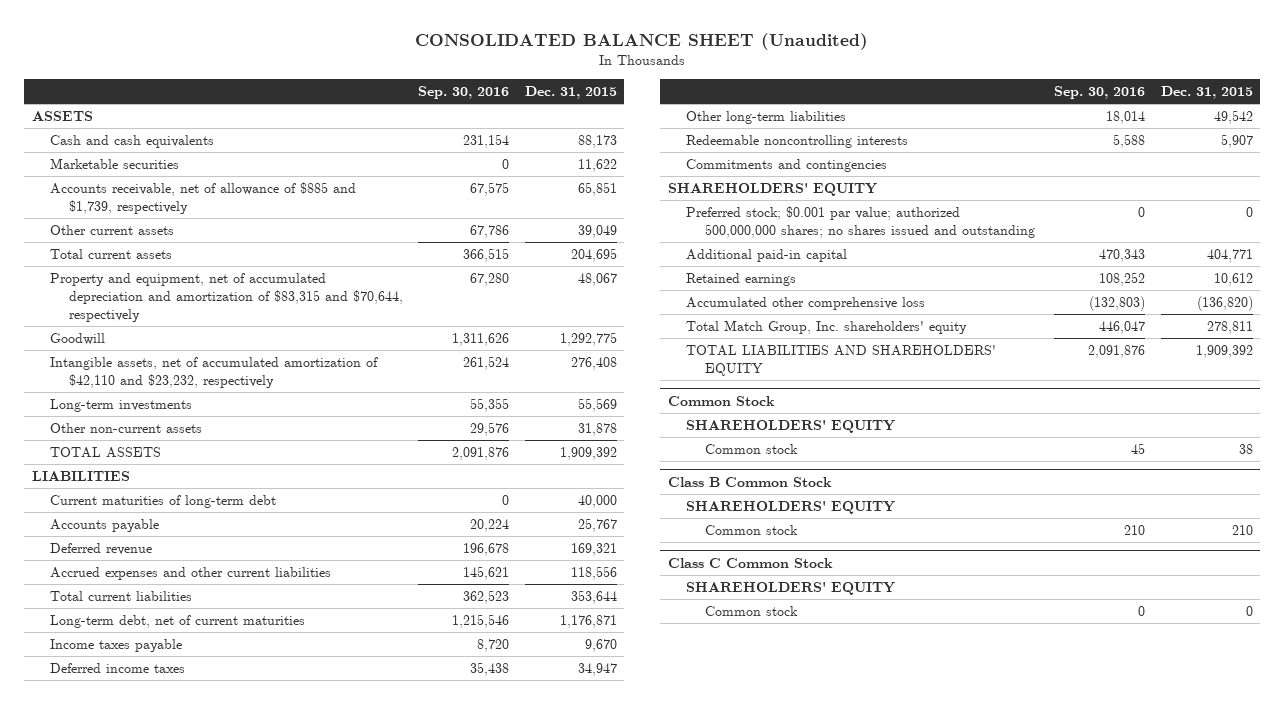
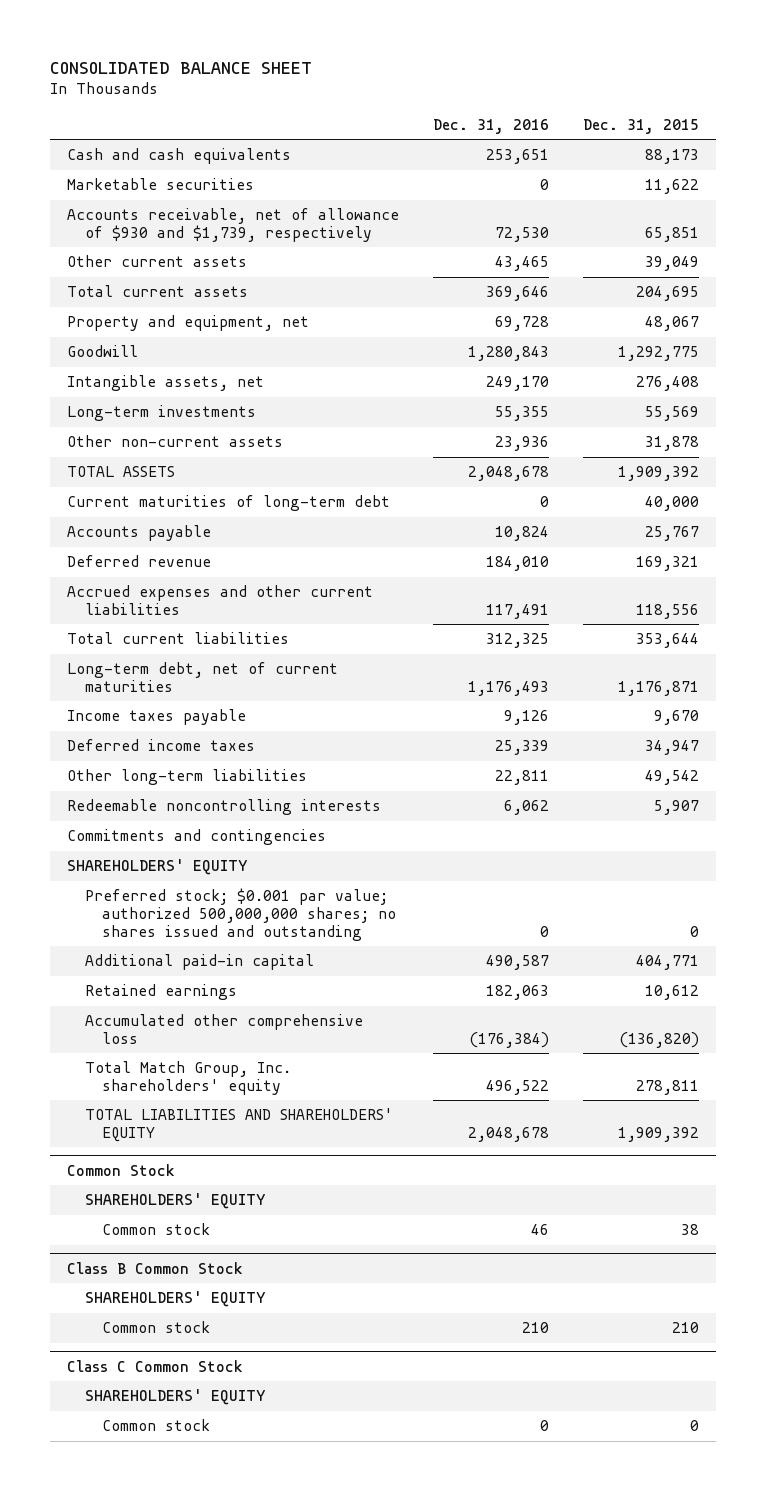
[415,32,869,50] CONSOLIDATED BALANCE SHEET (Unaudited) -> [49,61,312,74] CONSOLIDATED BALANCE SHEET
[418,86,510,100] Sep. 30, 2016 -> none
none -> [433,118,550,134] Dec. 31, 2016
[31,110,93,121] ASSETS -> none
[50,181,357,214] Accounts receivable, net of allowance of $885 and $1,739, respectively -> [66,208,399,242] Accounts receivable, net of allowance of $930 and $1,739, respectively
[50,272,404,322] Property and equipment, net of accumulated depreciation and amortization of $83,315 and $70,644, respectively -> [66,315,309,332] Property and equipment, net
[50,356,379,388] Intangible assets, net of accumulated amortization of $42,110 and $23,232, respectively -> [66,375,264,392] Intangible assets, net
[31,470,130,481] LIABILITIES -> none

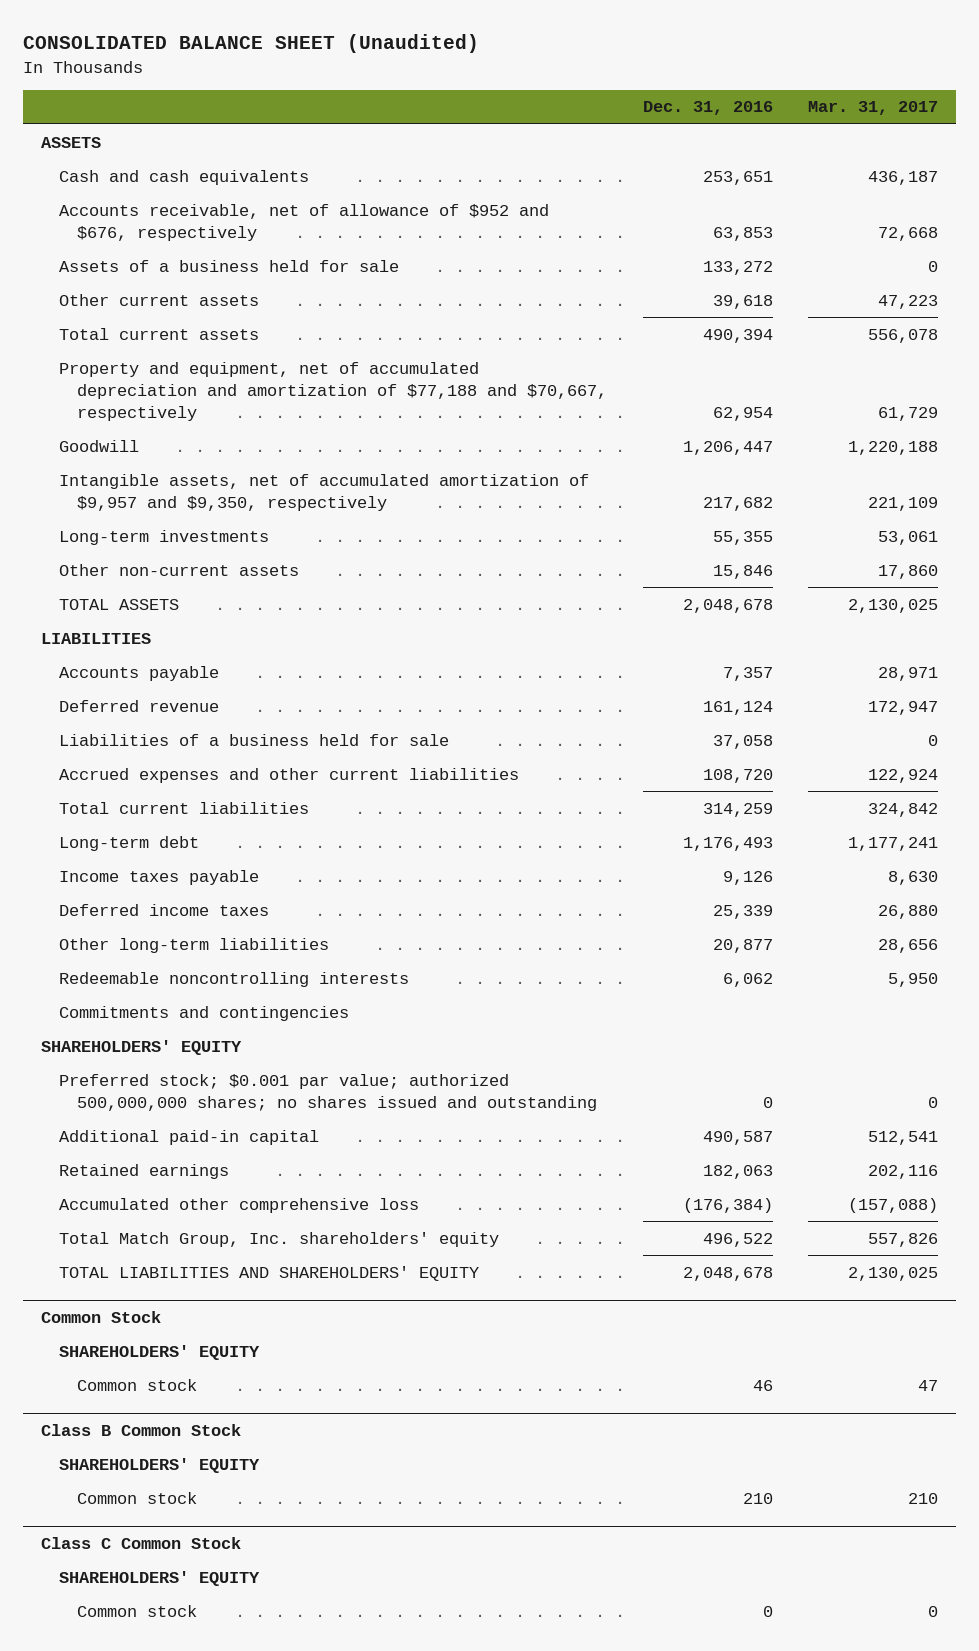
[49,61,312,74] CONSOLIDATED BALANCE SHEET -> [22,34,479,54] CONSOLIDATED BALANCE SHEET (Unaudited)
[583,118,700,134] Dec. 31, 2015 -> none
none -> [808,101,939,116] Mar. 31, 2017
none -> [40,136,101,148] ASSETS
[66,178,254,191] Marketable securities -> none
[66,208,399,242] Accounts receivable, net of allowance of $930 and $1,739, respectively -> [58,203,549,241] Accounts receivable, net of allowance of $952 and $676, respectively
[495,226,550,242] 72,530 -> [712,226,773,241] 63,853
none -> [58,259,399,272] Assets of a business held for sale
[495,256,550,272] 43,465 -> [712,294,773,309] 39,618
[486,286,550,302] 369,646 -> [702,328,773,343] 490,394
[66,315,309,332] Property and equipment, net -> [58,361,608,422] Property and equipment, net of accumulated depreciation and amortization of $77,188 and $70,667, respectively
[495,316,550,332] 69,728 -> [712,407,773,422] 62,954
[468,346,550,362] 1,280,843 -> [682,440,773,455] 1,206,447
[66,375,264,392] Intangible assets, net -> [58,473,589,511] Intangible assets, net of accumulated amortization of $9,957 and $9,350, respectively
[486,376,550,392] 249,170 -> [702,496,773,511] 217,682
[495,436,550,452] 23,936 -> [712,564,773,579] 15,846
[66,495,390,512] Current maturities of long-term debt -> none
none -> [40,632,151,644] LIABILITIES
[495,526,550,542] 10,824 -> [722,666,773,681] 7,357
[486,556,550,572] 184,010 -> [702,700,773,715] 161,124
none -> [58,733,449,746] Liabilities of a business held for sale
[486,603,550,619] 117,491 -> [702,768,773,783] 108,720
[486,633,550,649] 312,325 -> [702,802,773,817] 314,259
[66,662,338,692] Long-term debt, net of current maturities -> [58,835,199,851] Long-term debt
[495,770,550,786] 22,811 -> [712,938,773,953] 20,877

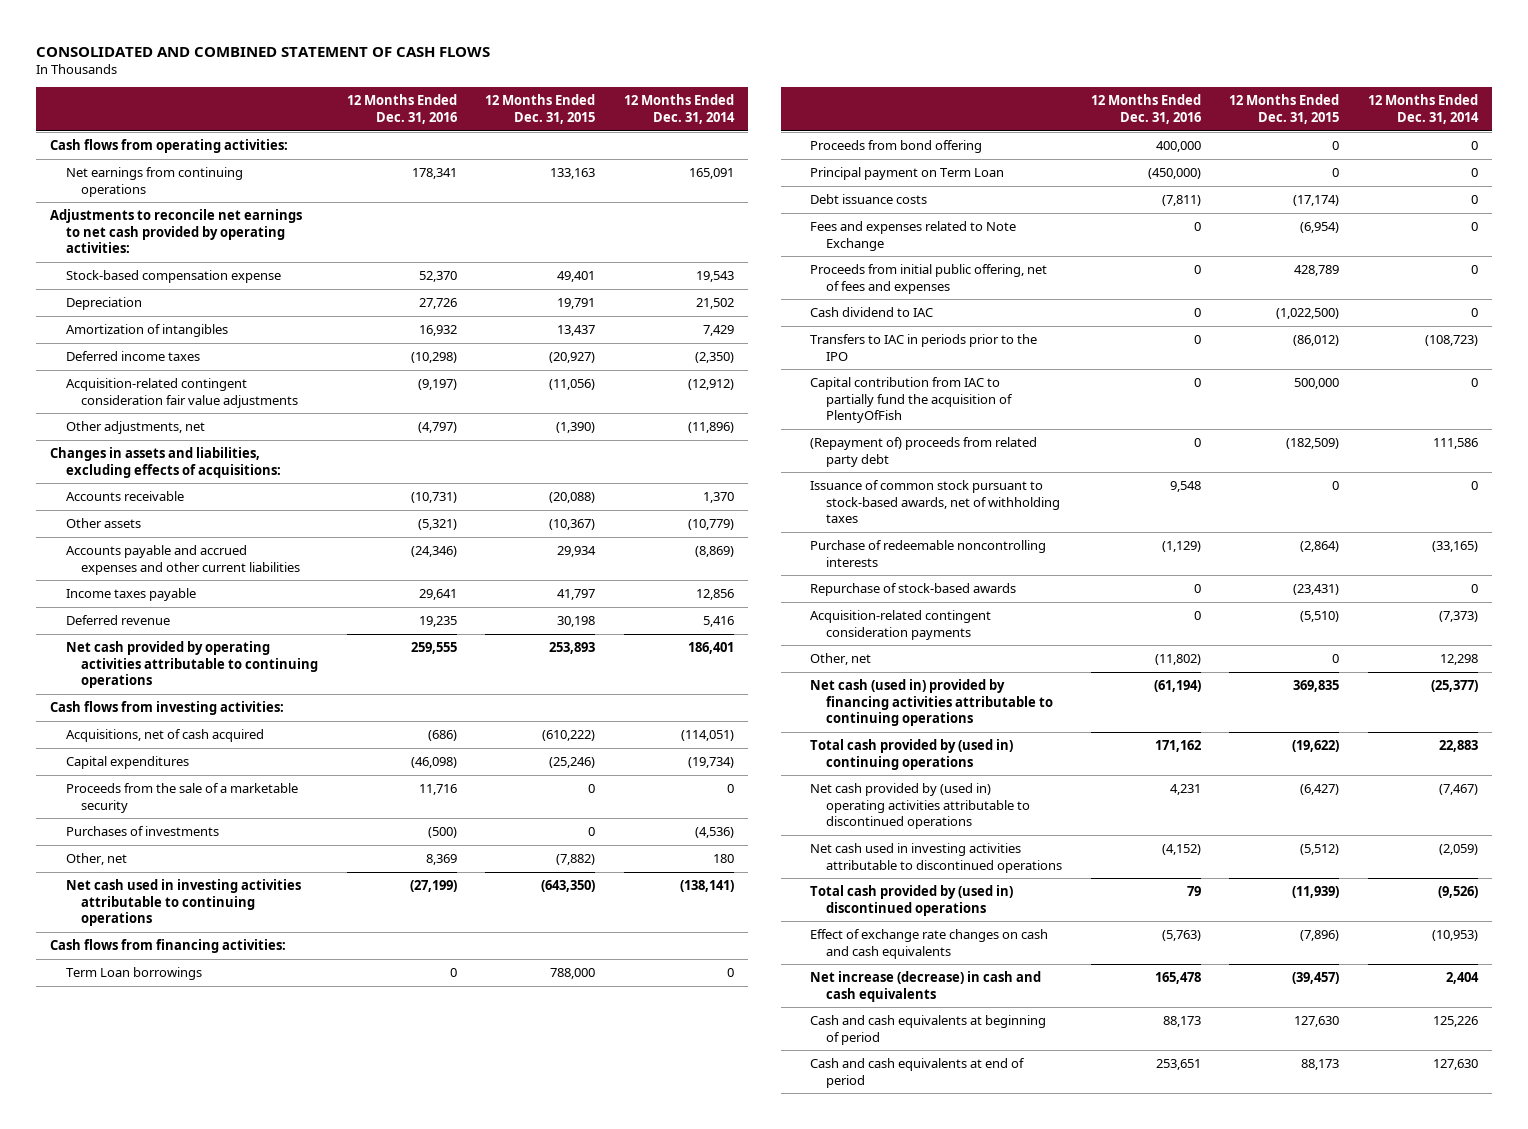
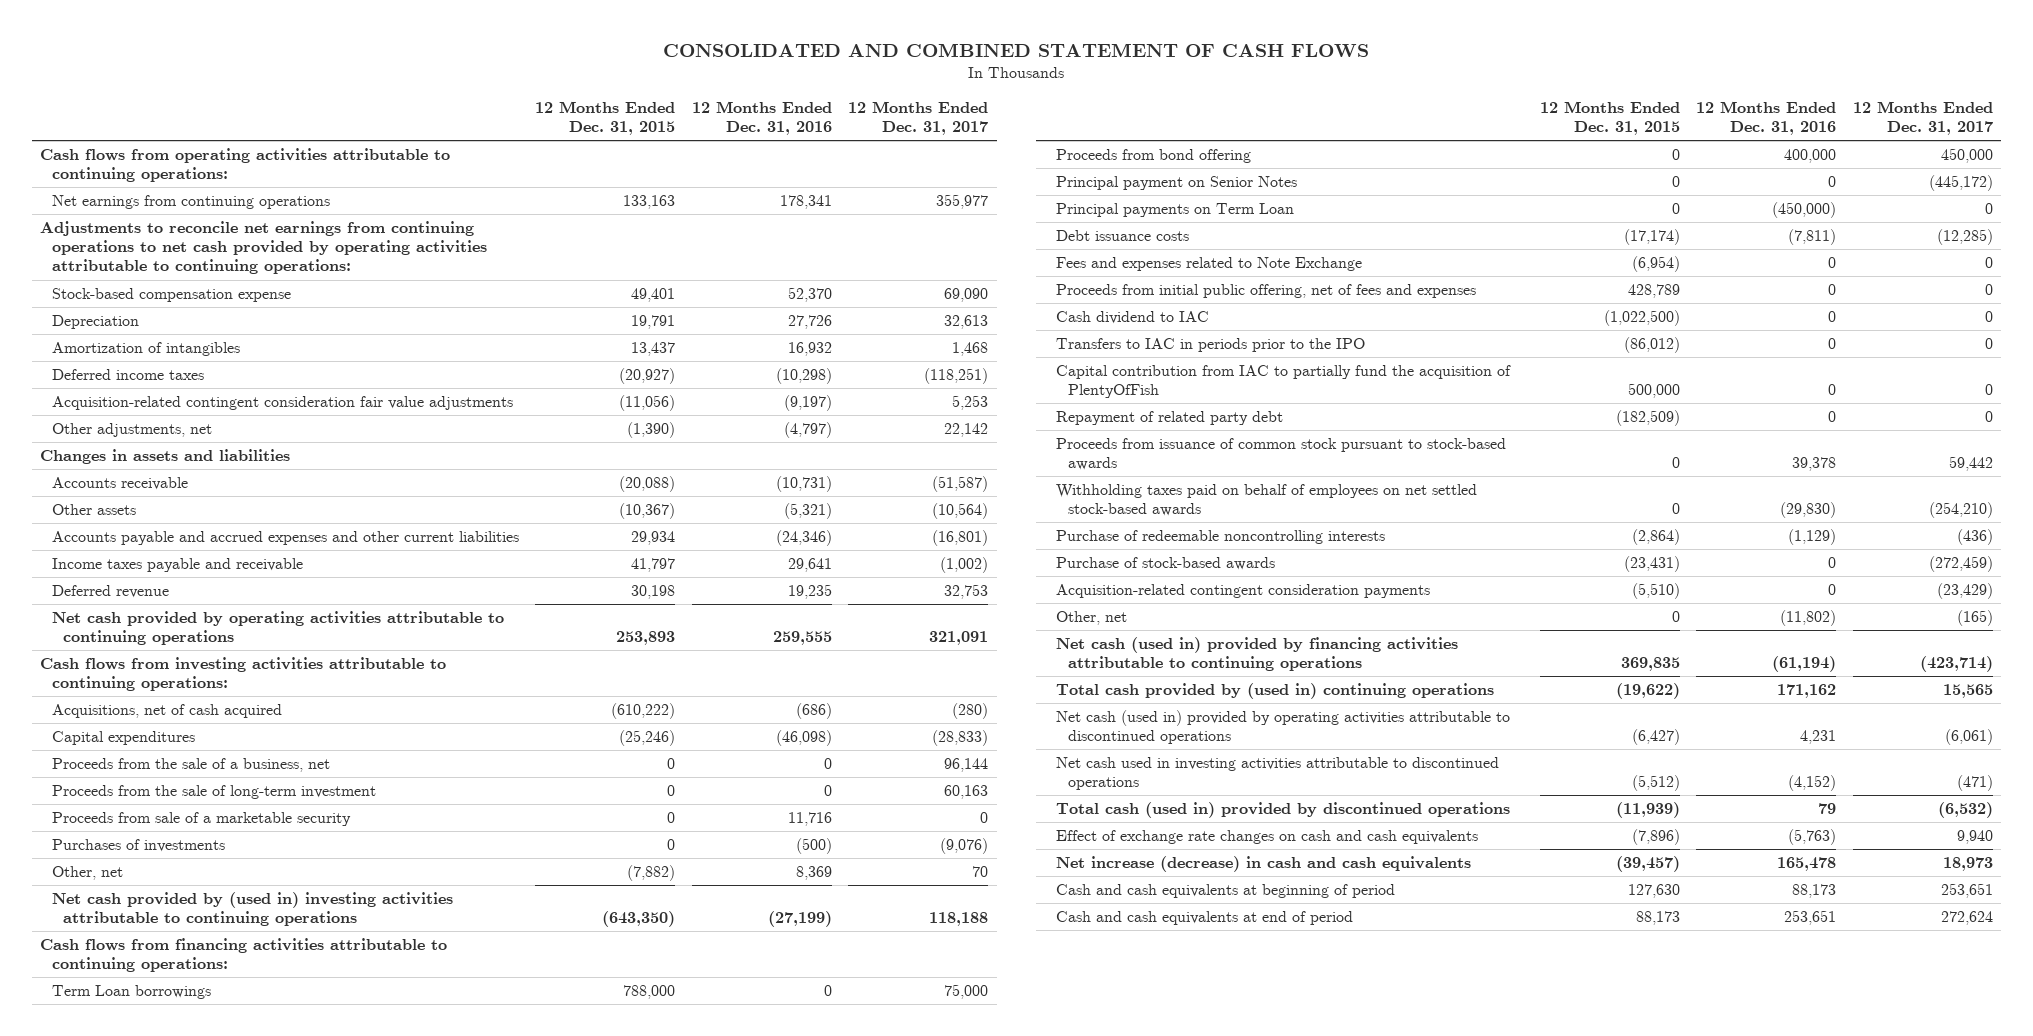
[623,94,735,124] 12 Months Ended Dec. 31, 2014 -> none
none -> [848,101,989,136] 12 Months Ended Dec. 31, 2017
[50,139,289,154] Cash flows from operating activities: -> [40,148,451,183] Cash flows from operating activities attributable to continuing operations:
[50,209,303,253] Adjustments to reconcile net earnings to net cash provided by operating activities: -> [40,221,487,275] Adjustments to reconcile net earnings from continuing operations to net cash provided by operating activities attributable to continuing operations:
[50,447,281,478] Changes in assets and liabilities, excluding effects of acquisitions: -> [40,449,291,465] Changes in assets and liabilities
[65,588,196,602] Income taxes payable -> [51,558,303,573] Income taxes payable and receivable
[50,701,285,716] Cash flows from investing activities: -> [40,657,447,692] Cash flows from investing activities attributable to continuing operations:
none -> [51,758,330,773] Proceeds from the sale of a business, net
none -> [51,785,376,800] Proceeds from the sale of long-term investment
[65,783,298,813] Proceeds from the sale of a marketable security -> [51,812,351,827] Proceeds from sale of a marketable security
[65,879,301,926] Net cash used in investing activities attributable to continuing operations -> [51,892,453,927] Net cash provided by (used in) investing activities attributable to continuing operations
[50,939,287,954] Cash flows from financing activities: -> [40,938,448,973] Cash flows from financing activities attributable to continuing operations:
none -> [1056,176,1298,191] Principal payment on Senior Notes
[810,167,1005,181] Principal payment on Term Loan -> [1056,203,1295,218] Principal payments on Term Loan
[810,437,1038,467] (Repayment of) proceeds from related party debt -> [1056,411,1284,426] Repayment of related party debt
[810,480,1060,523] Issuance of common stock pursuant to stock-based awards, net of withholding taxes -> [1056,438,1507,471] Proceeds from issuance of common stock pursuant to stock-based awards
[1170,481,1202,493] 9,548 -> [1792,457,1837,472] 39,378
none -> [1056,484,1478,517] Withholding taxes paid on behalf of employees on net settled stock-based awards
[810,583,1017,597] Repurchase of stock-based awards -> [1056,557,1276,571] Purchase of stock-based awards
[810,783,1030,829] Net cash provided by (used in) operating activities attributable to discontinued operations -> [1056,710,1511,745] Net cash (used in) provided by operating activities attributable to discontinued operations
[810,885,1014,916] Total cash provided by (used in) discontinued operations -> [1056,802,1511,819] Total cash (used in) provided by discontinued operations

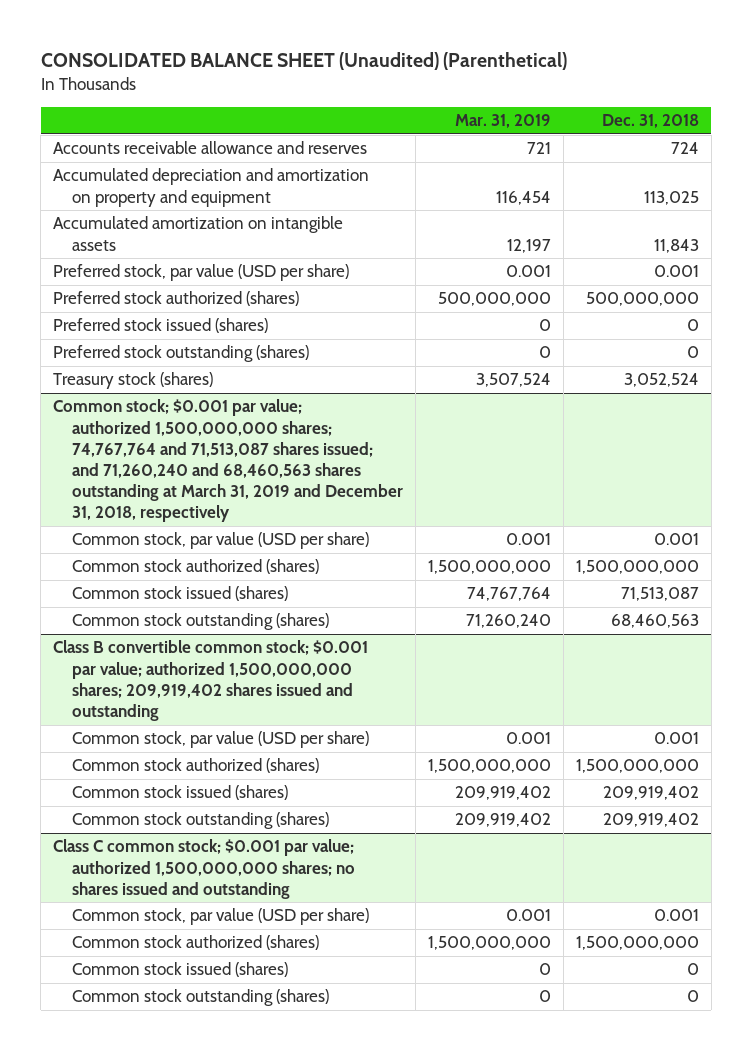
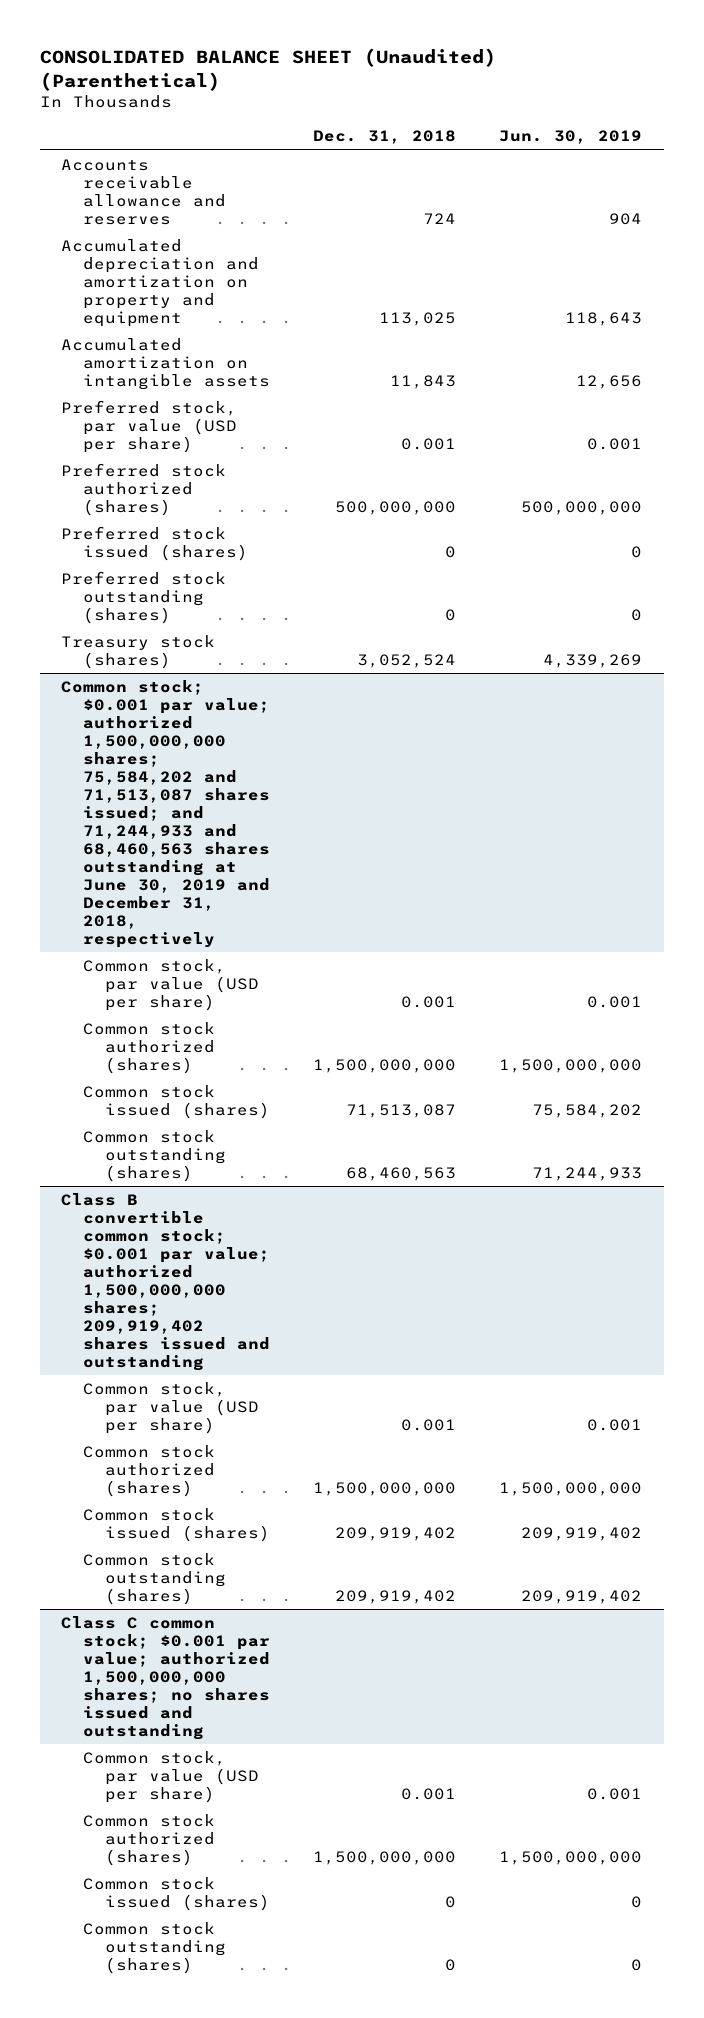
[454,114,551,129] Mar. 31, 2019 -> none
none -> [499,130,643,145] Jun. 30, 2019
[53,399,403,523] Common stock; $0.001 par value; authorized 1,500,000,000 shares; 74,767,764 and 71,513,087 shares issued; and 71,260,240 and 68,460,563 shares outstanding at March 31, 2019 and December 31, 2018, respectively -> [61,679,271,948] Common stock; $0.001 par value; authorized 1,500,000,000 shares; 75,584,202 and 71,513,087 shares issued; and 71,244,933 and 68,460,563 shares outstanding at June 30, 2019 and December 31, 2018, respectively

